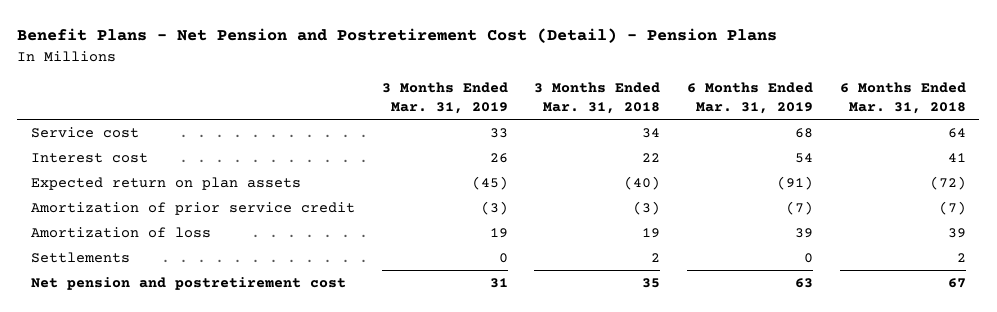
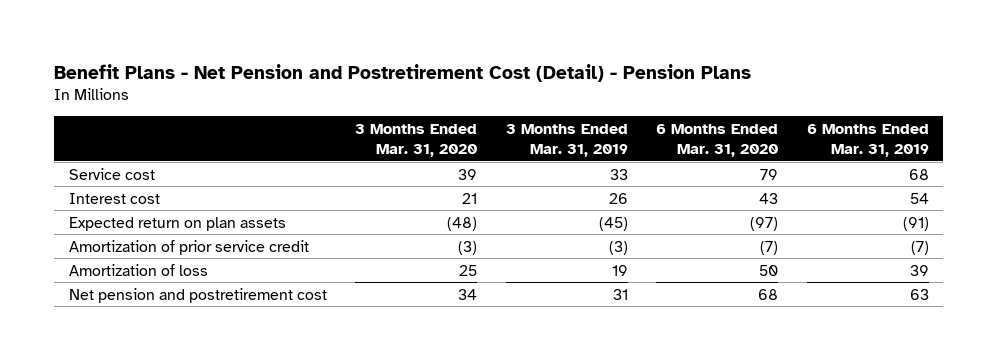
[534,82,661,114] 3 Months Ended Mar. 31, 2018 -> none
[839,82,966,114] 6 Months Ended Mar. 31, 2018 -> none
none -> [355,123,478,158] 3 Months Ended Mar. 31, 2020
none -> [656,123,779,158] 6 Months Ended Mar. 31, 2020
[30,251,130,263] Settlements -> none

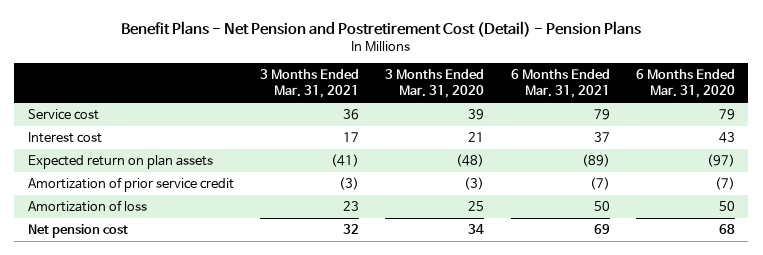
[505,123,628,158] 3 Months Ended Mar. 31, 2019 -> none
[806,123,929,158] 6 Months Ended Mar. 31, 2019 -> none
none -> [259,69,359,99] 3 Months Ended Mar. 31, 2021
none -> [510,69,610,99] 6 Months Ended Mar. 31, 2021
[68,287,327,303] Net pension and postretirement cost -> [27,224,128,239] Net pension cost

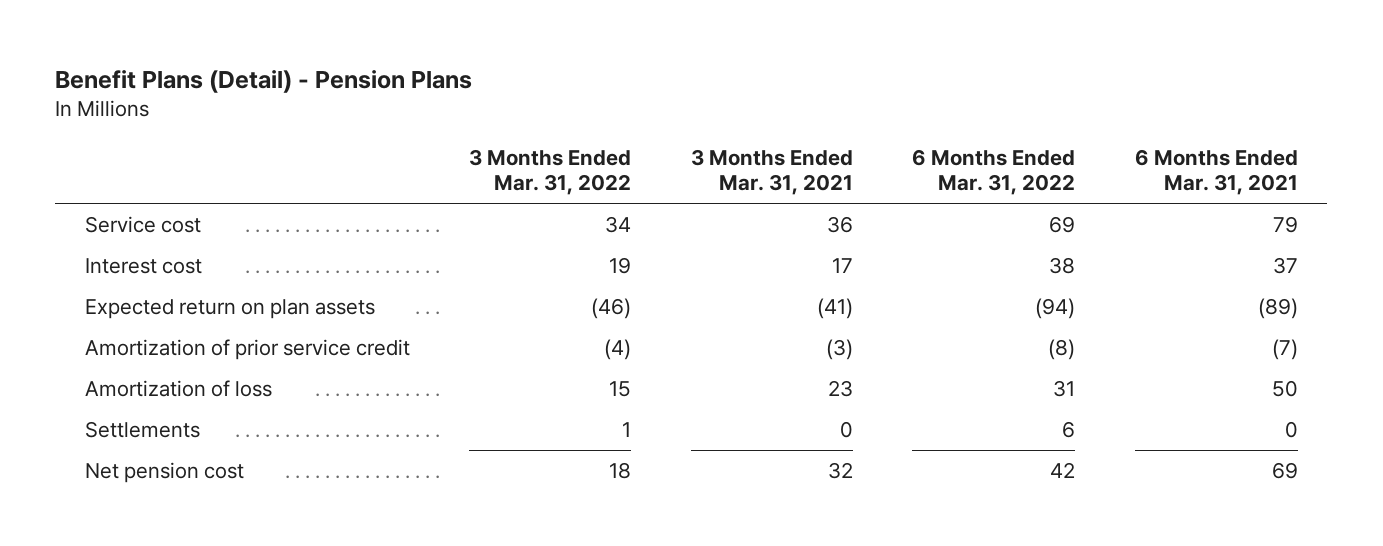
[121,20,642,37] Benefit Plans - Net Pension and Postretirement Cost (Detail) - Pension Plans -> [55,70,473,94] Benefit Plans (Detail) - Pension Plans
[385,69,485,99] 3 Months Ended Mar. 31, 2020 -> none
[636,69,736,99] 6 Months Ended Mar. 31, 2020 -> none
none -> [469,149,632,196] 3 Months Ended Mar. 31, 2022
none -> [912,149,1076,196] 6 Months Ended Mar. 31, 2022
none -> [85,420,201,438] Settlements

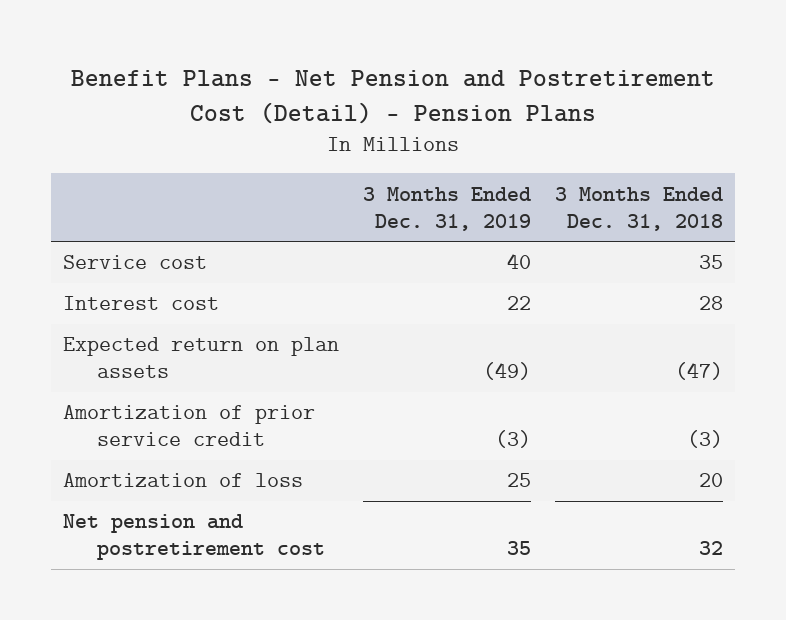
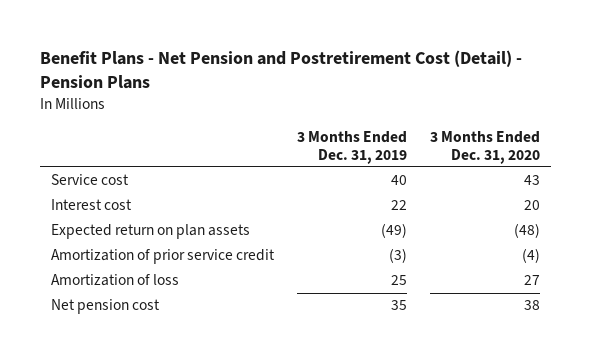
[554,186,723,231] 3 Months Ended Dec. 31, 2018 -> none
none -> [429,130,540,164] 3 Months Ended Dec. 31, 2020
[63,514,325,561] Net pension and postretirement cost -> [51,299,161,315] Net pension cost

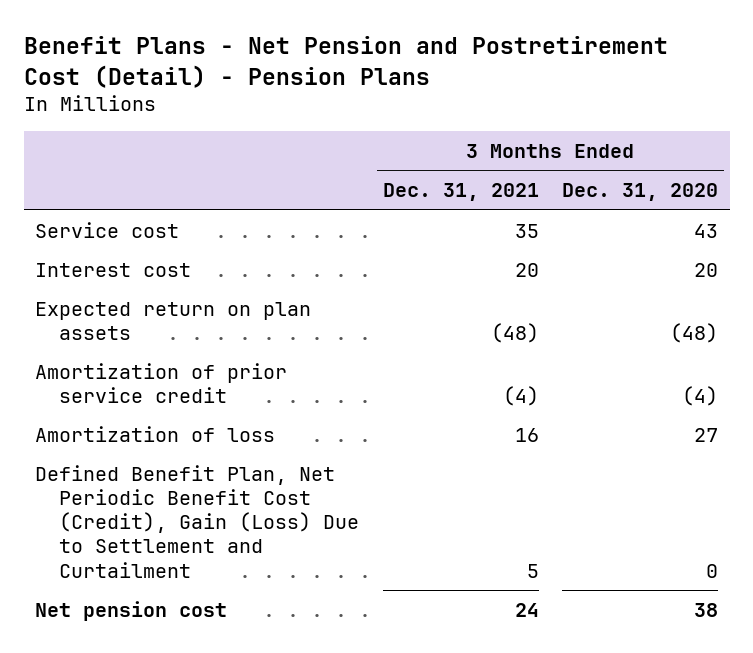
[296,130,407,164] 3 Months Ended Dec. 31, 2019 -> none
none -> [382,183,539,202] Dec. 31, 2021
none -> [35,464,360,578] Defined Benefit Plan, Net Periodic Benefit Cost (Credit), Gain (Loss) Due to Settlement and Curtailment

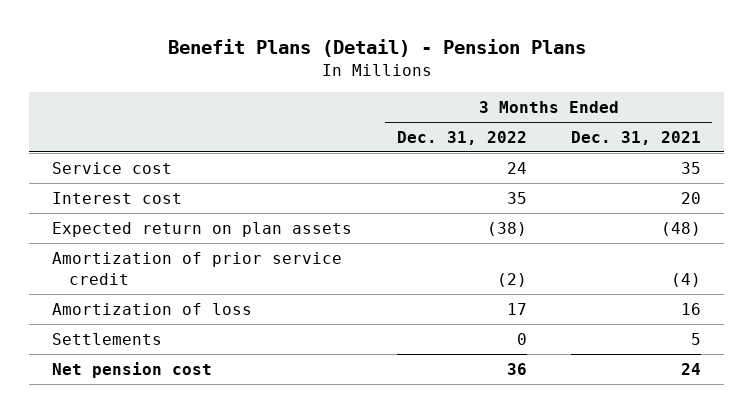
[23,36,668,88] Benefit Plans - Net Pension and Postretirement Cost (Detail) - Pension Plans -> [167,39,586,58] Benefit Plans (Detail) - Pension Plans
[562,183,719,202] Dec. 31, 2020 -> none
none -> [396,130,527,145] Dec. 31, 2022
[35,464,360,578] Defined Benefit Plan, Net Periodic Benefit Cost (Credit), Gain (Loss) Due to Settlement and Curtailment -> [51,332,162,345] Settlements

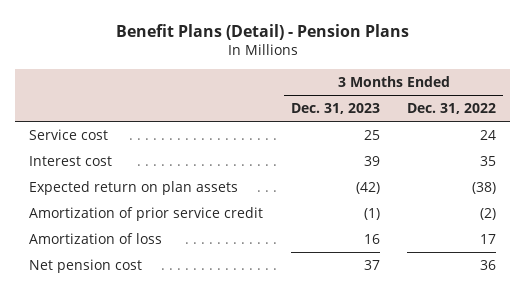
[571,130,702,145] Dec. 31, 2021 -> none
none -> [290,103,380,115] Dec. 31, 2023
[51,332,162,345] Settlements -> none

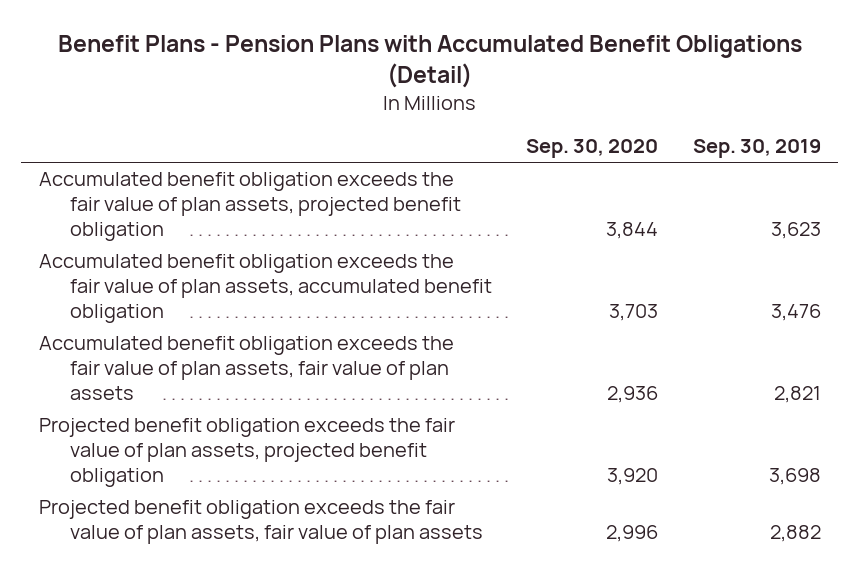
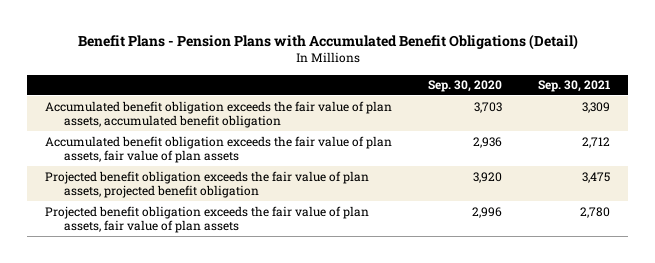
[693,139,822,159] Sep. 30, 2019 -> none
none -> [538,80,611,93] Sep. 30, 2021
[38,172,461,242] Accumulated benefit obligation exceeds the fair value of plan assets, projected benefit obligation -> none

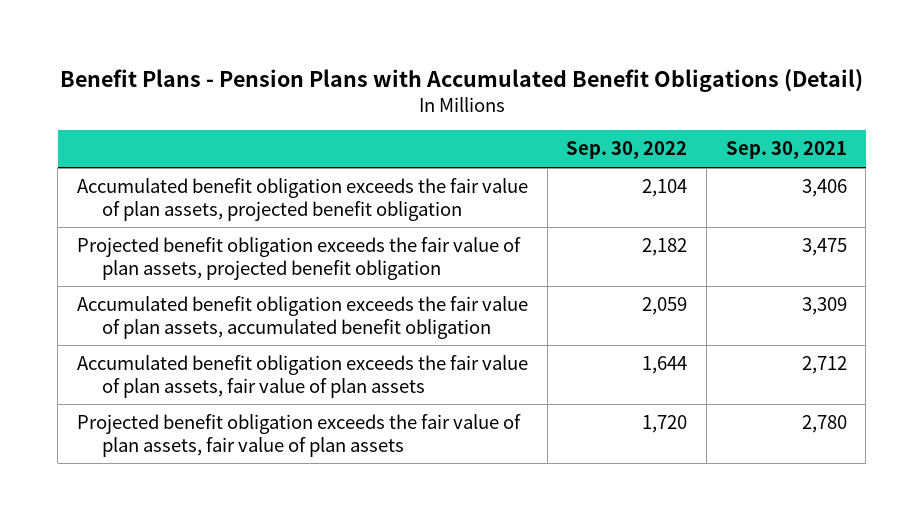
[428,80,503,93] Sep. 30, 2020 -> none
none -> [566,141,688,160] Sep. 30, 2022
none -> [76,178,528,221] Accumulated benefit obligation exceeds the fair value of plan assets, projected benefit obligation
[44,170,369,198] Projected benefit obligation exceeds the fair value of plan assets, projected benefit obligation -> [76,237,521,280] Projected benefit obligation exceeds the fair value of plan assets, projected benefit obligation

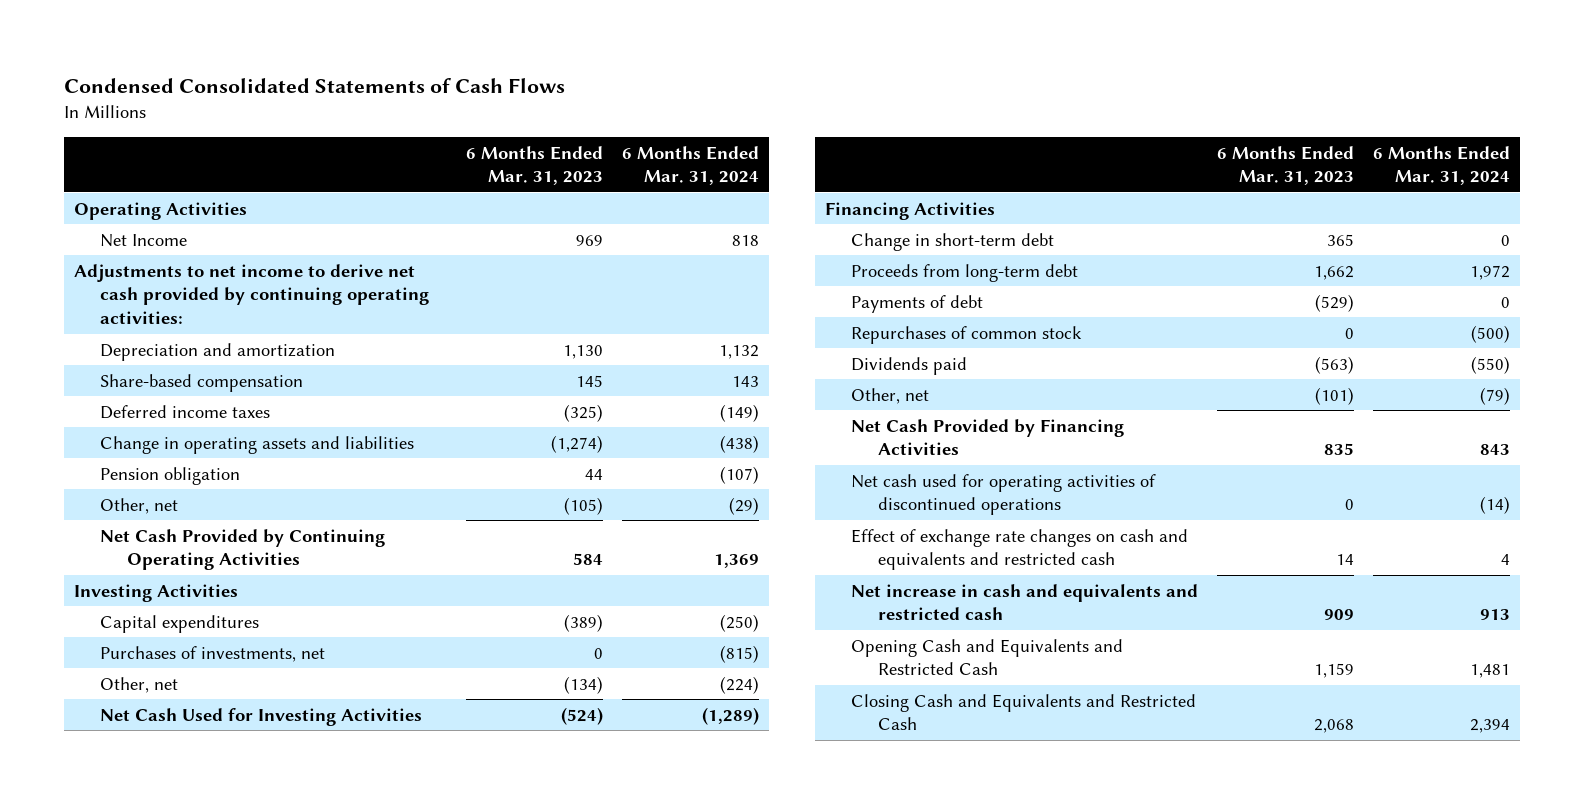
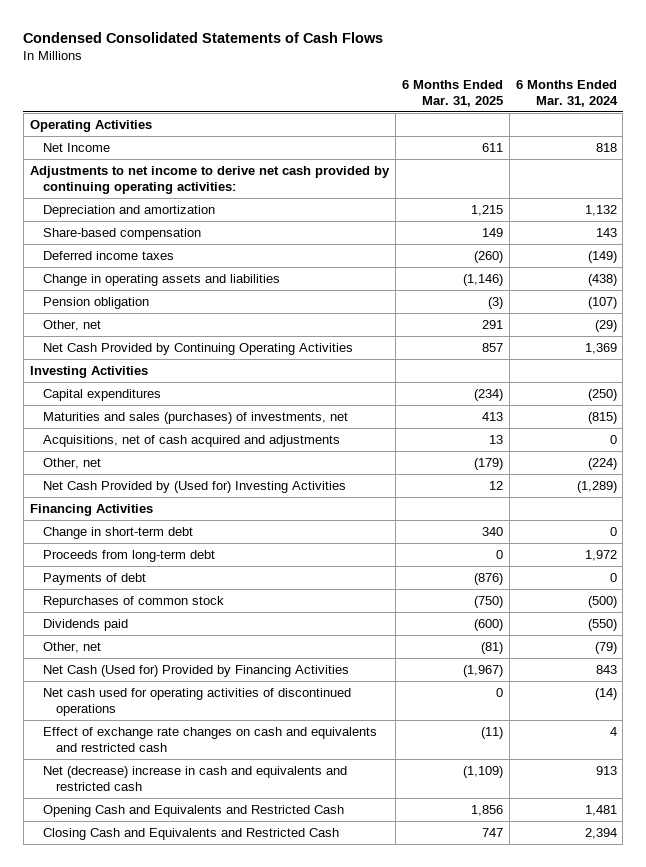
[466,145,604,186] 6 Months Ended Mar. 31, 2023 -> none
none -> [401,80,503,107] 6 Months Ended Mar. 31, 2025
[100,645,326,662] Purchases of investments, net -> [42,411,348,424] Maturities and sales (purchases) of investments, net
none -> [42,434,340,447] Acquisitions, net of cash acquired and adjustments
[100,707,423,726] Net Cash Used for Investing Activities -> [42,480,346,493] Net Cash Provided by (Used for) Investing Activities
[851,418,1125,456] Net Cash Provided by Financing Activities -> [42,664,349,677] Net Cash (Used for) Provided by Financing Activities
[851,583,1199,621] Net increase in cash and equivalents and restricted cash -> [42,765,347,791] Net (decrease) increase in cash and equivalents and restricted cash

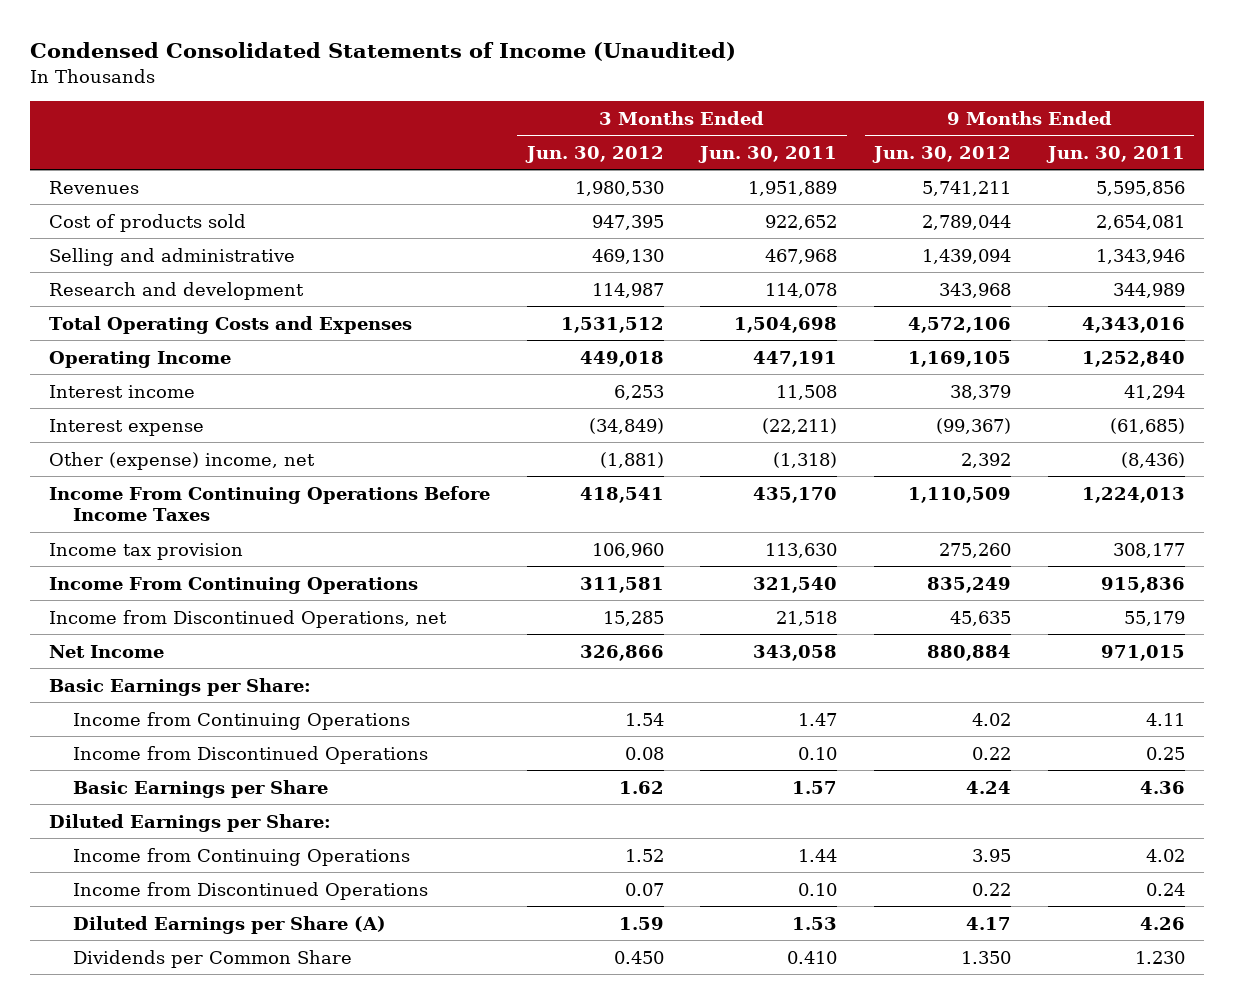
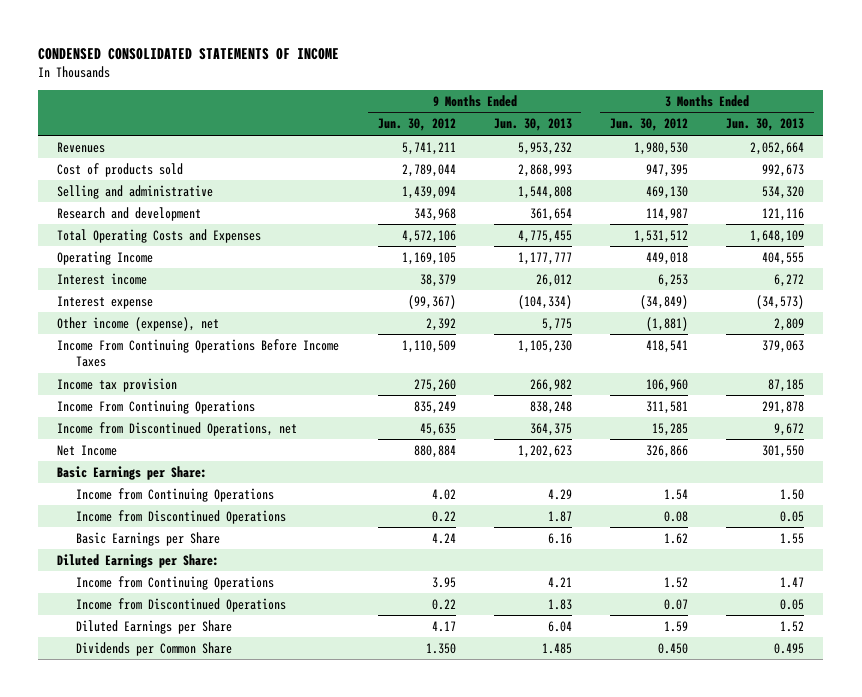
[30,42,737,62] Condensed Consolidated Statements of Income (Unaudited) -> [38,47,340,60] CONDENSED CONSOLIDATED STATEMENTS OF INCOME
[698,145,838,163] Jun. 30, 2011 -> none
[1046,145,1186,163] Jun. 30, 2011 -> none
none -> [493,118,572,132] Jun. 30, 2013
none -> [726,118,805,132] Jun. 30, 2013
[48,451,315,470] Other (expense) income, net -> [57,316,220,331] Other income (expense), net
[73,915,387,934] Diluted Earnings per Share (A) -> [75,619,232,634] Diluted Earnings per Share

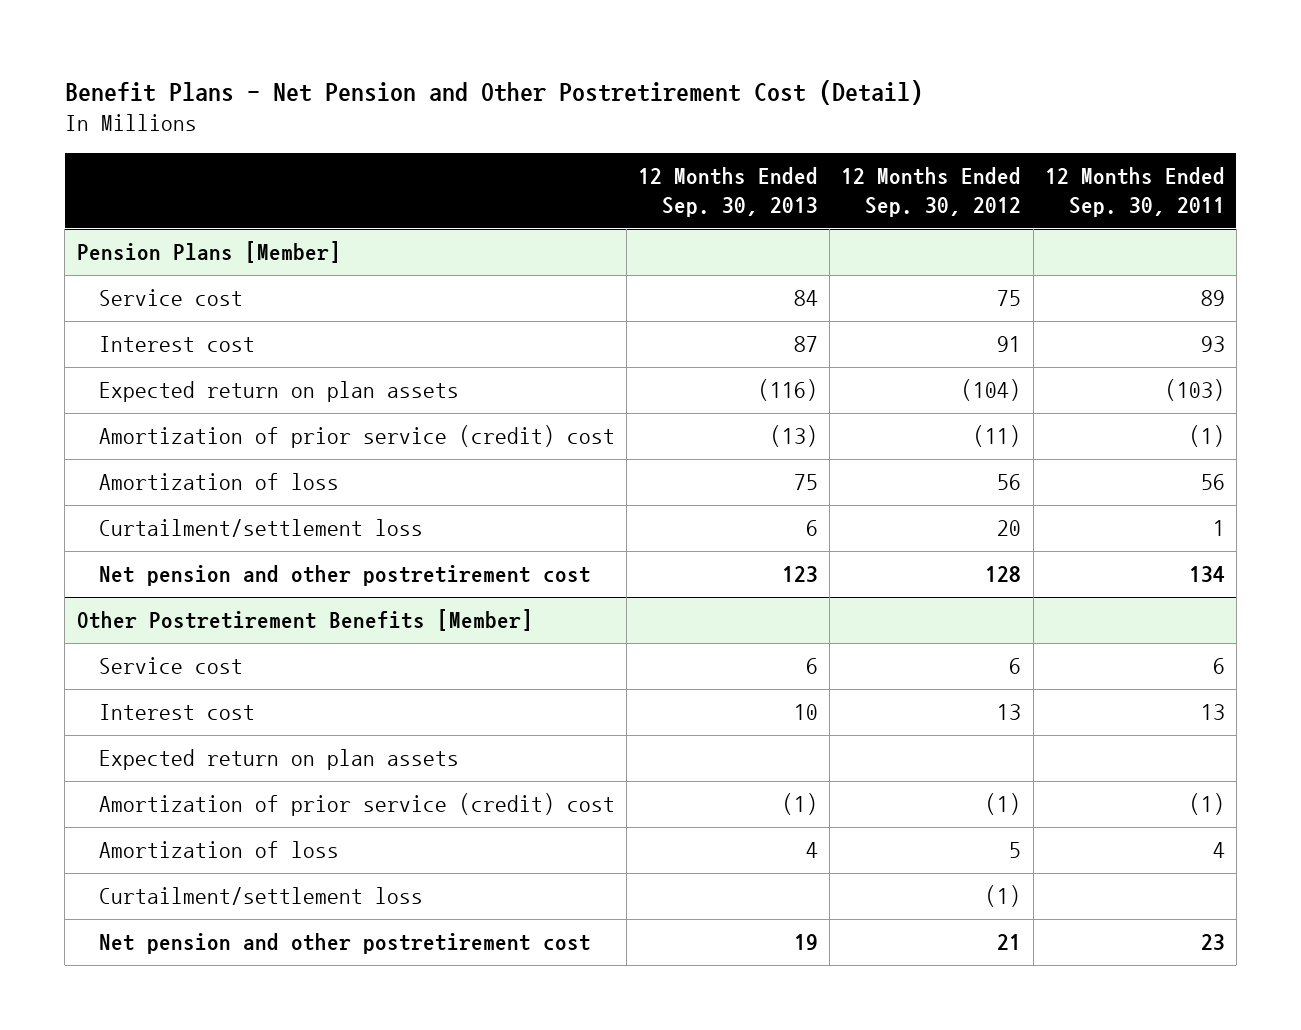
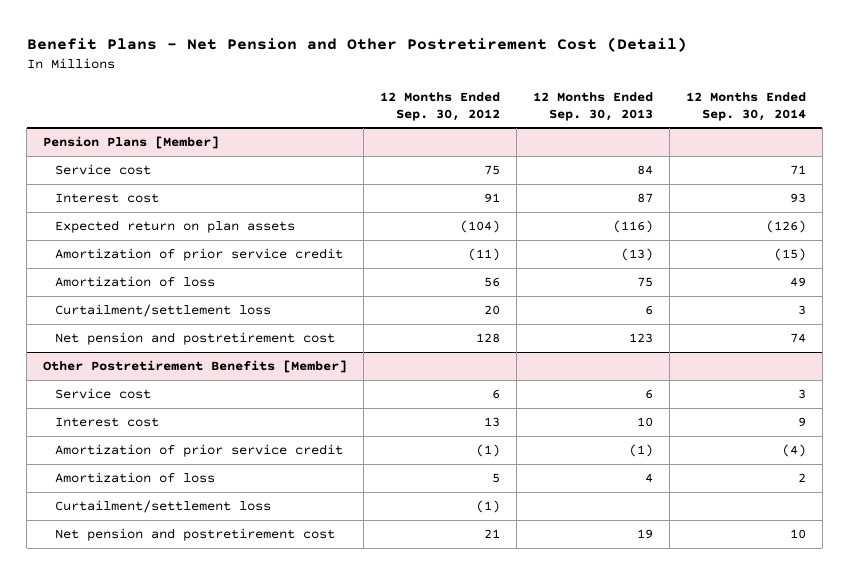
[1044,166,1225,218] 12 Months Ended Sep. 30, 2011 -> none
none -> [685,91,806,121] 12 Months Ended Sep. 30, 2014
[98,425,615,449] Amortization of prior service (credit) cost -> [54,248,343,262] Amortization of prior service credit
[98,565,591,587] Net pension and other postretirement cost -> [54,332,335,346] Net pension and postretirement cost
[98,749,459,771] Expected return on plan assets -> none
[98,793,615,817] Amortization of prior service (credit) cost -> [54,444,343,458] Amortization of prior service credit
[98,933,591,955] Net pension and other postretirement cost -> [54,528,335,542] Net pension and postretirement cost

